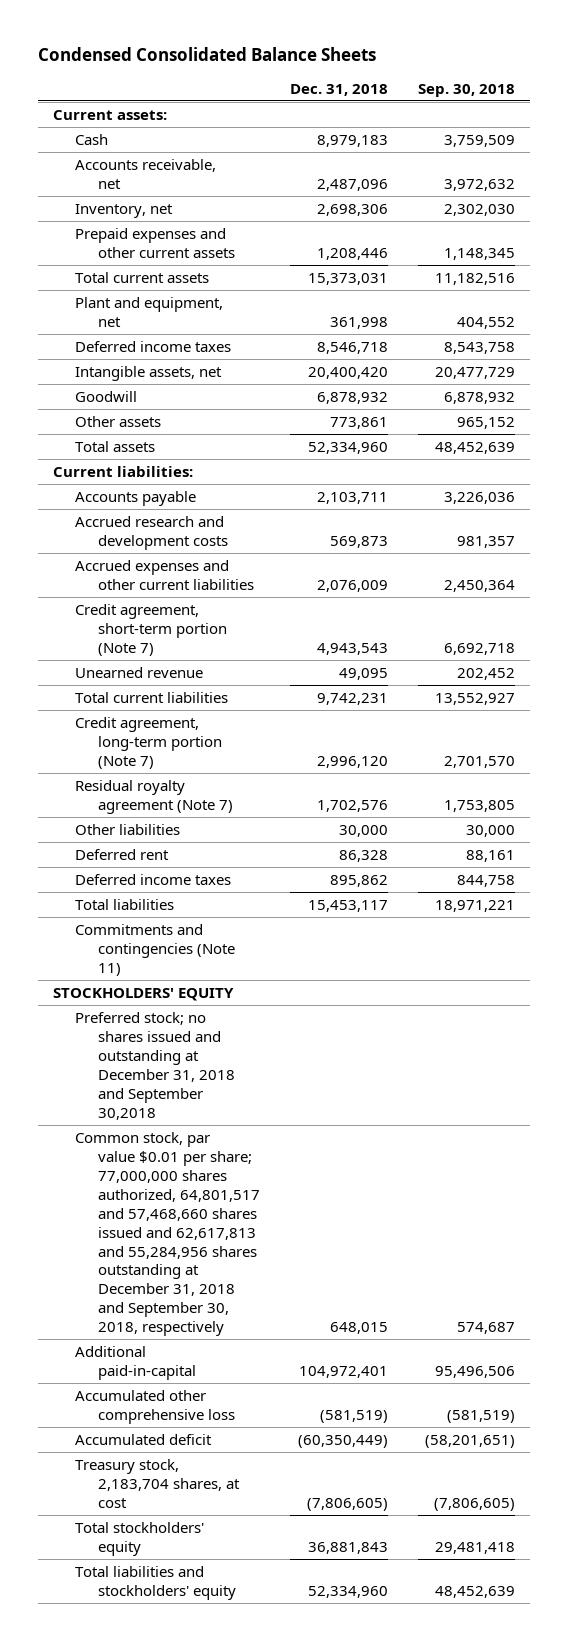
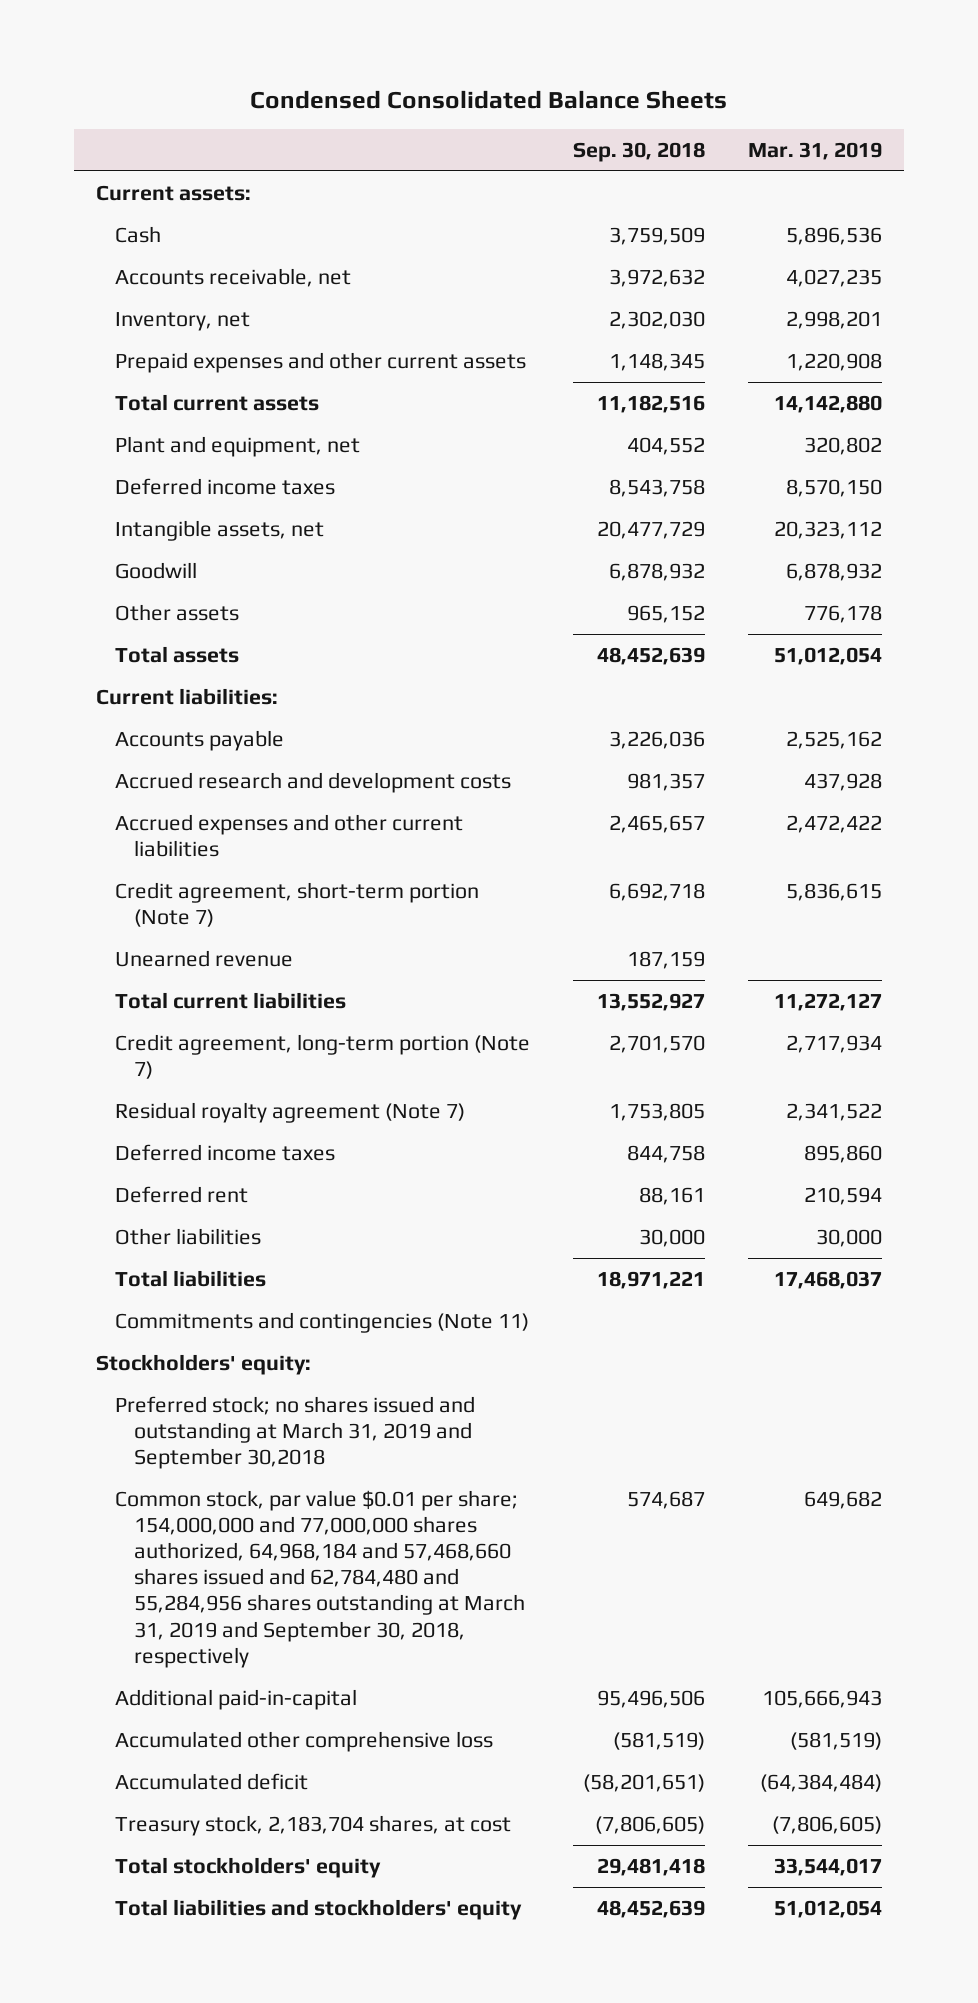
[289,83,388,96] Dec. 31, 2018 -> none
none -> [748,141,883,160] Mar. 31, 2019
[443,579,515,592] 2,450,364 -> [609,814,706,833] 2,465,657
[456,667,515,680] 202,452 -> [627,950,706,969] 187,159
[75,848,170,860] Deferred rent -> [115,1185,249,1203] Deferred rent
[75,823,181,835] Other liabilities -> [115,1227,262,1245] Other liabilities
[52,987,234,1001] STOCKHOLDERS' EQUITY -> [95,1353,311,1375] Stockholders' equity:
[75,1011,236,1120] Preferred stock; no shares issued and outstanding at December 31, 2018 and September 30,2018 -> [115,1395,476,1470] Preferred stock; no shares issued and outstanding at March 31, 2019 and September 30,2018
[75,1131,261,1337] Common stock, par value $0.01 per share; 77,000,000 shares authorized, 64,801,517 and 57,468,660 shares issued and 62,617,813 and 55,284,956 shares outstanding at December 31, 2018 and September 30, 2018, respectively -> [115,1489,526,1668] Common stock, par value $0.01 per share; 154,000,000 and 77,000,000 shares authorized, 64,968,184 and 57,468,660 shares issued and 62,784,480 and 55,284,956 shares outstanding at March 31, 2019 and September 30, 2018, respectively

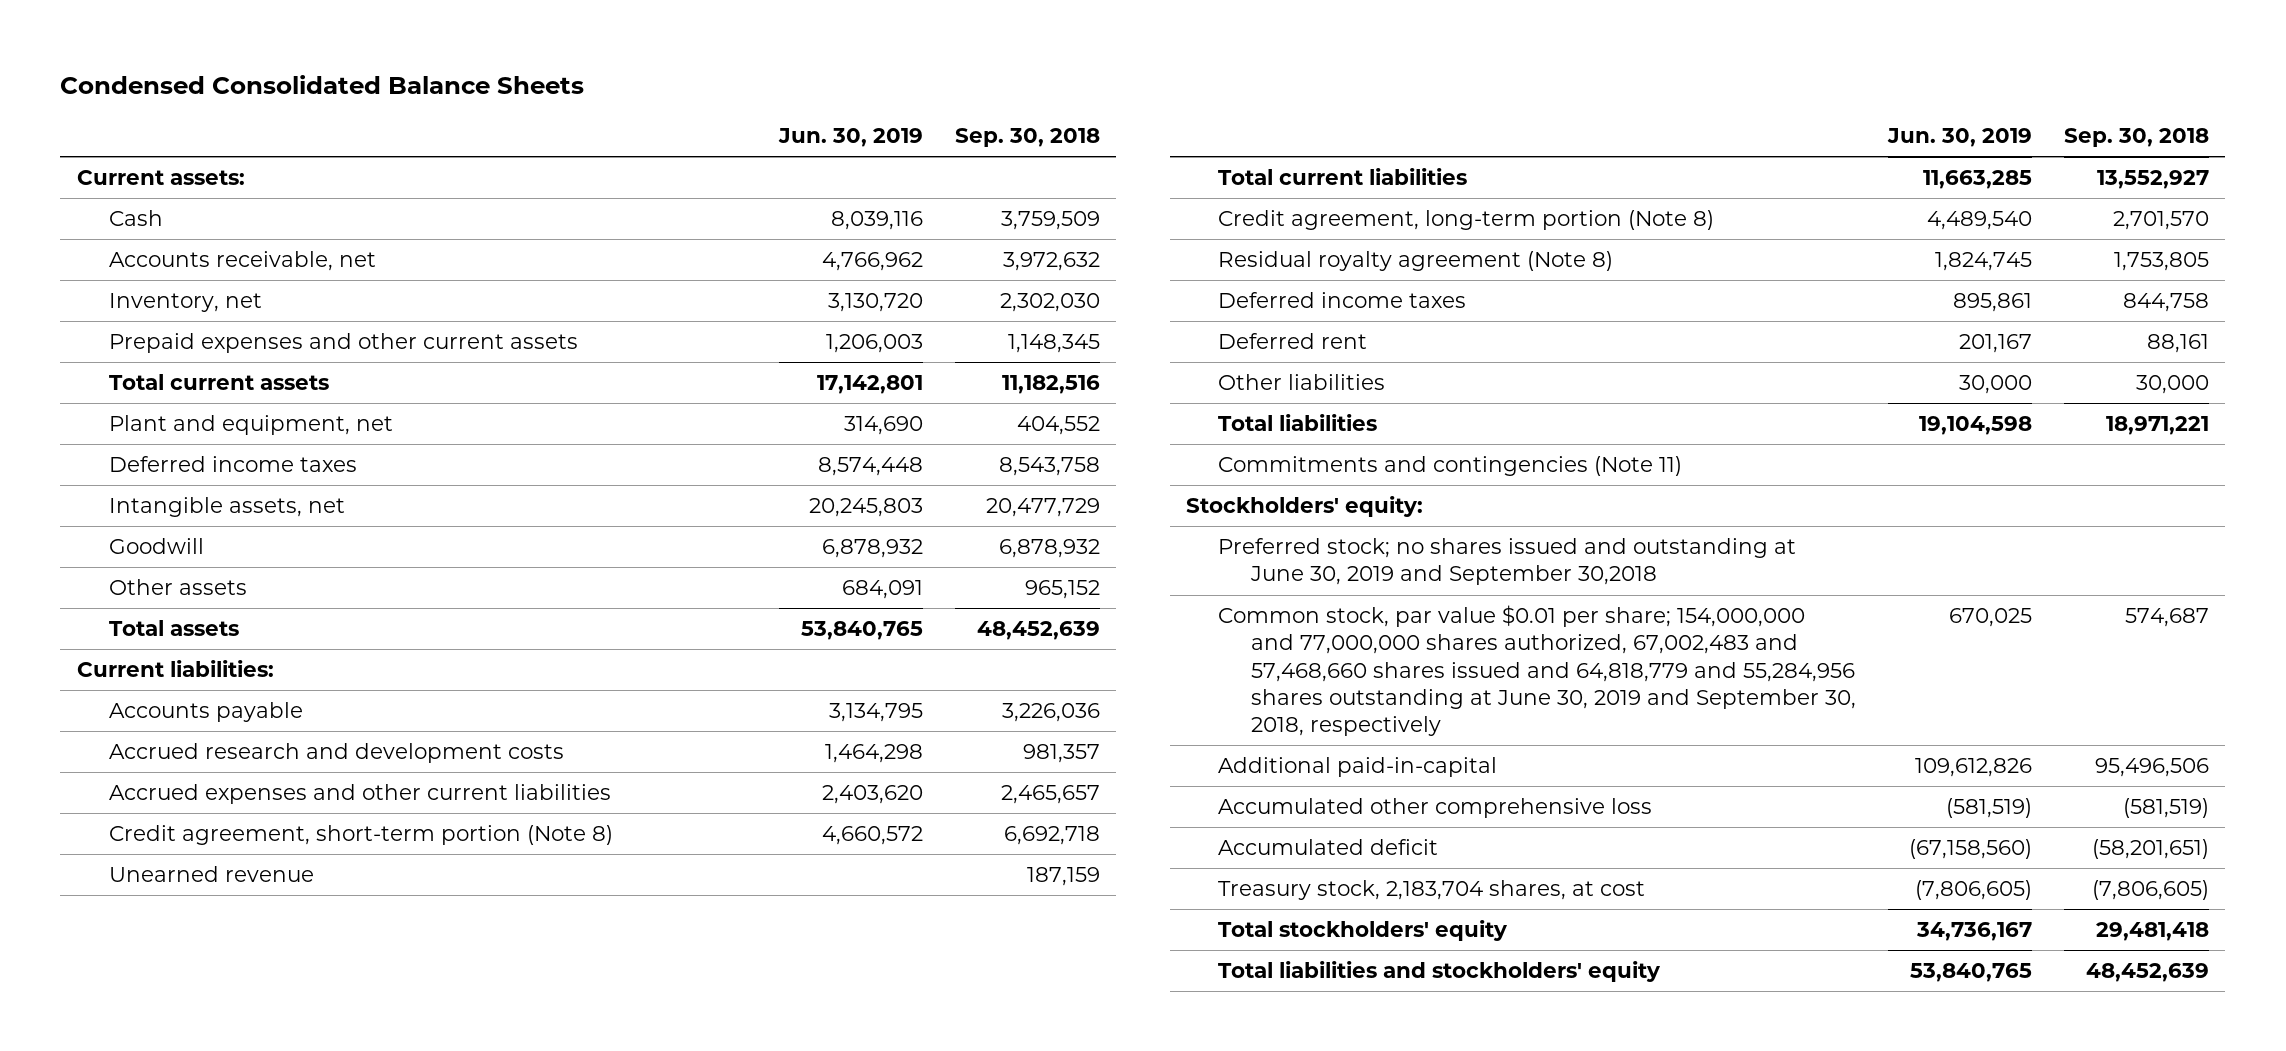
[748,141,883,160] Mar. 31, 2019 -> none
none -> [777,128,923,148] Jun. 30, 2019
[115,881,480,928] Credit agreement, short-term portion (Note 7) -> [109,825,614,846] Credit agreement, short-term portion (Note 8)
[115,1033,531,1080] Credit agreement, long-term portion (Note 7) -> [1218,210,1715,231] Credit agreement, long-term portion (Note 8)
[115,1101,466,1123] Residual royalty agreement (Note 7) -> [1218,251,1614,272] Residual royalty agreement (Note 8)
[115,1395,476,1470] Preferred stock; no shares issued and outstanding at March 31, 2019 and September 30,2018 -> [1218,538,1797,586] Preferred stock; no shares issued and outstanding at June 30, 2019 and September 30,2018
[115,1489,526,1668] Common stock, par value $0.01 per share; 154,000,000 and 77,000,000 shares authorized, 64,968,184 and 57,468,660 shares issued and 62,784,480 and 55,284,956 shares outstanding at March 31, 2019 and September 30, 2018, respectively -> [1218,605,1856,737] Common stock, par value $0.01 per share; 154,000,000 and 77,000,000 shares authorized, 67,002,483 and 57,468,660 shares issued and 64,818,779 and 55,284,956 shares outstanding at June 30, 2019 and September 30, 2018, respectively

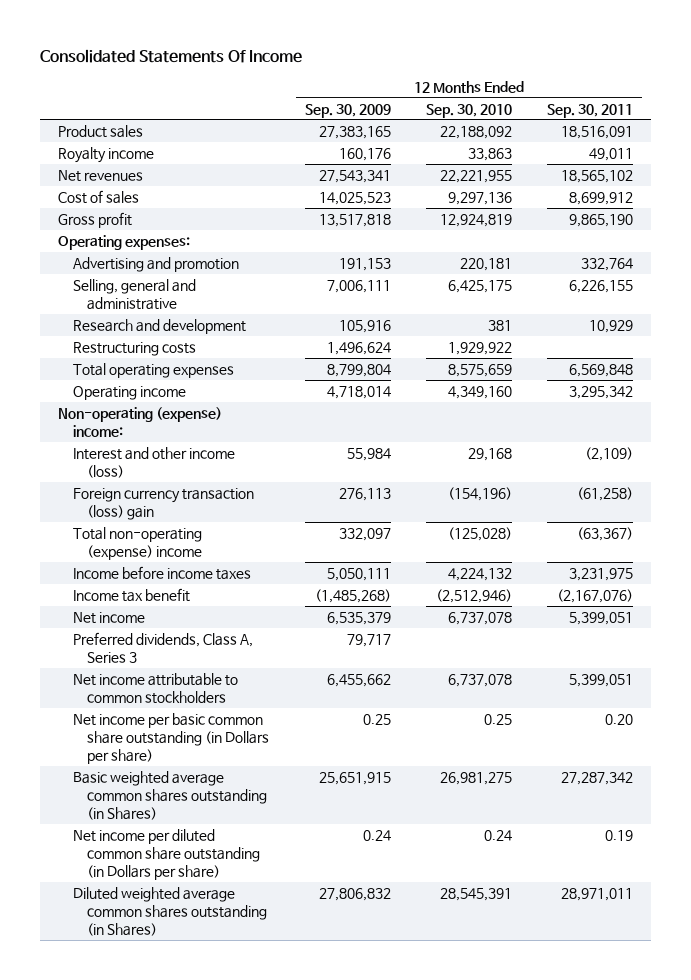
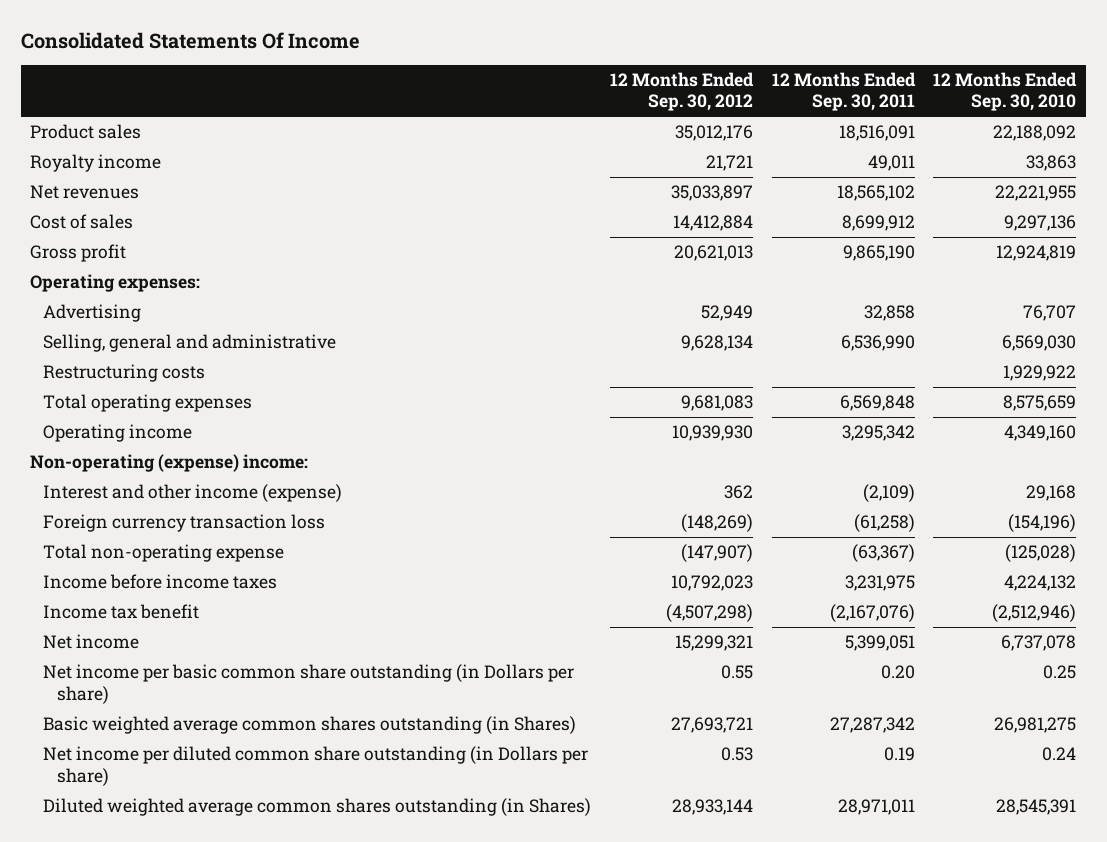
[304,103,391,118] Sep. 30, 2009 -> none
none -> [610,72,755,112] 12 Months Ended Sep. 30, 2012
[72,318,246,334] Research and development -> none
[72,256,239,272] Advertising and promotion -> [43,304,142,323] Advertising
[459,257,512,271] 220,181 -> [1023,305,1077,322] 76,707
[581,257,634,271] 332,764 -> [863,305,915,322] 32,858
[447,279,512,293] 6,425,175 -> [1002,335,1077,352] 6,569,030
[569,279,634,293] 6,226,155 -> [840,335,915,352] 6,536,990
[72,446,235,479] Interest and other income (loss) -> [43,484,343,503] Interest and other income (expense)
[72,487,254,521] Foreign currency transaction (loss) gain -> [43,514,326,533] Foreign currency transaction loss
[72,526,203,561] Total non-operating (expense) income -> [43,544,285,563] Total non-operating expense
[72,631,253,664] Preferred dividends, Class A, Series 3 -> none
[72,672,238,705] Net income attributable to common stockholders -> none

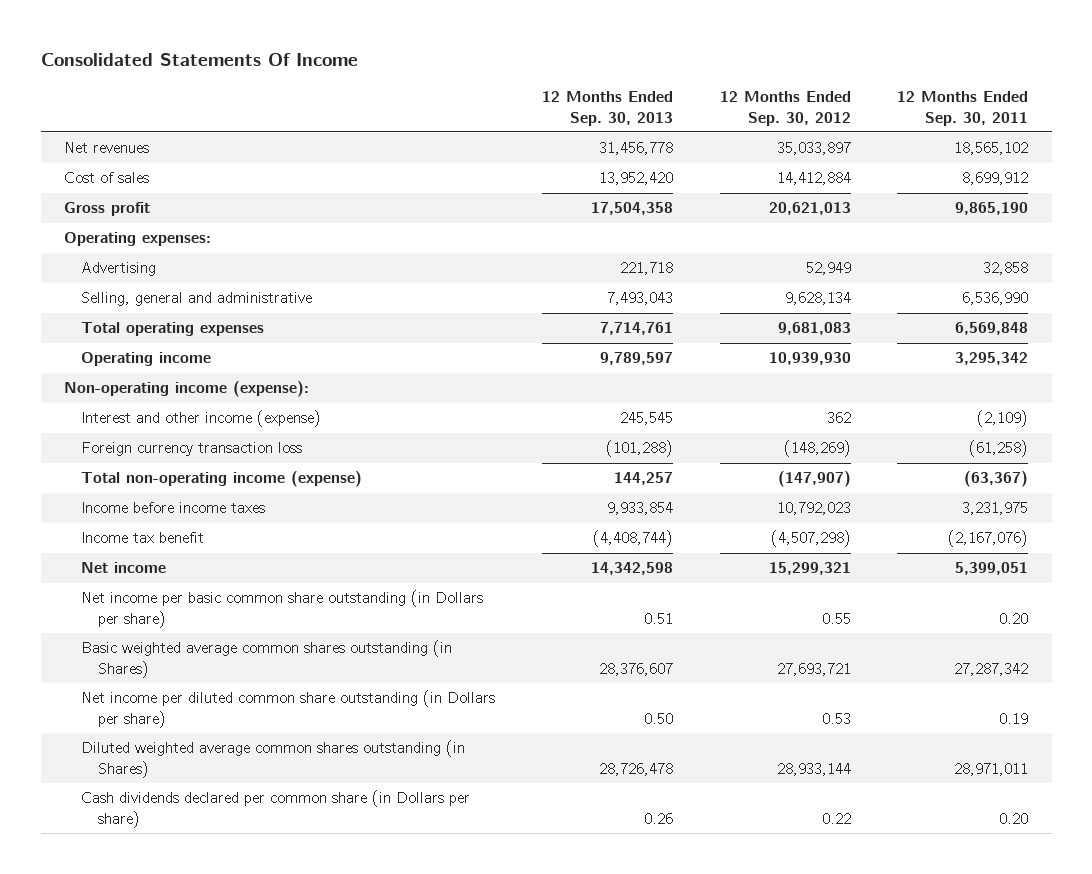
[933,72,1078,112] 12 Months Ended Sep. 30, 2010 -> none
none -> [541,90,673,126] 12 Months Ended Sep. 30, 2013
[30,124,142,140] Product sales -> none
[30,154,162,173] Royalty income -> none
[43,364,206,383] Restructuring costs -> none
[30,454,309,473] Non-operating (expense) income: -> [64,381,310,398] Non-operating income (expense):
[43,544,285,563] Total non-operating expense -> [81,471,363,488] Total non-operating income (expense)
none -> [81,790,471,828] Cash dividends declared per common share (in Dollars per share)

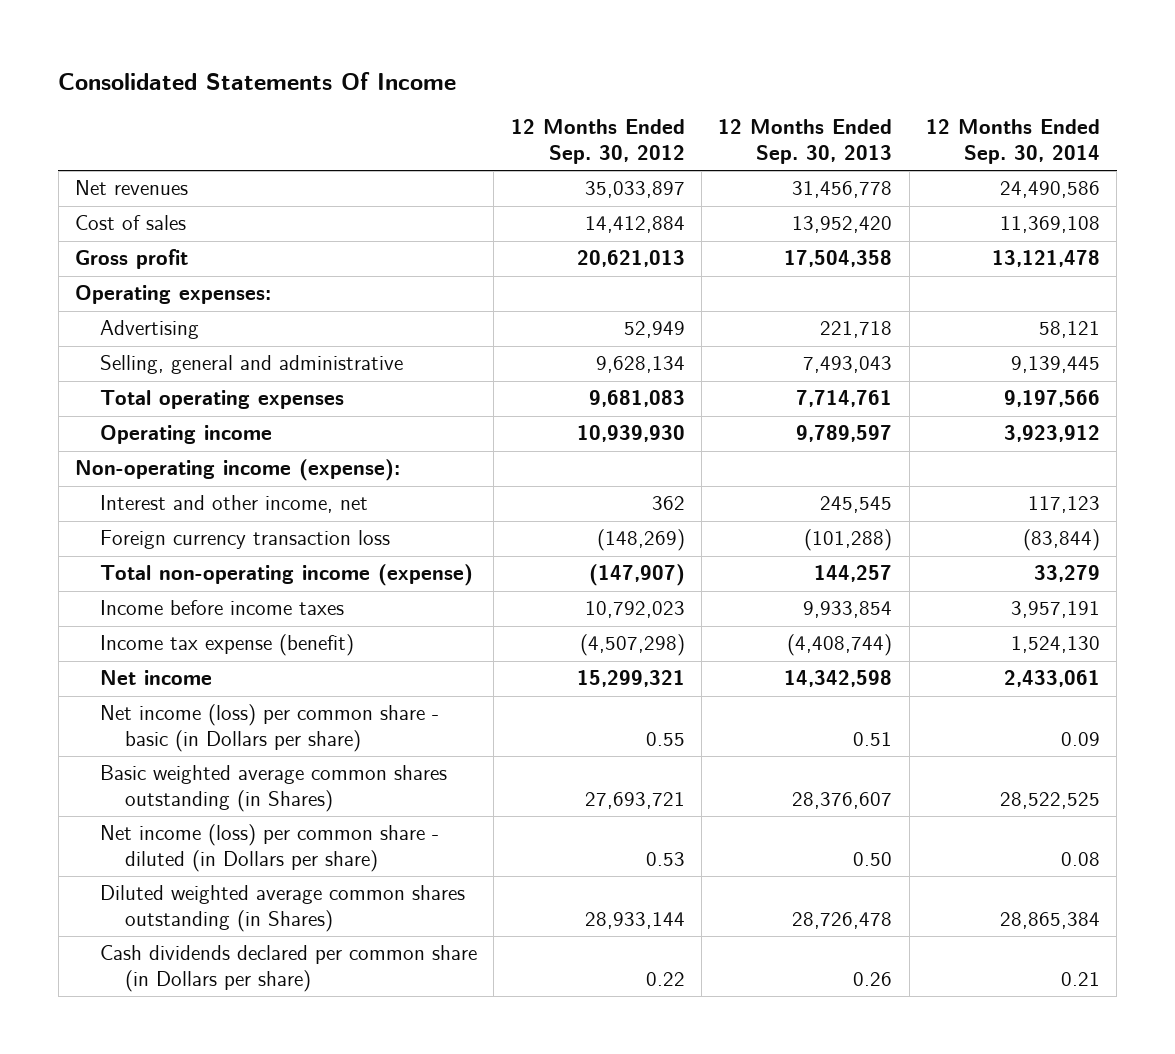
[897,90,1029,126] 12 Months Ended Sep. 30, 2011 -> none
none -> [925,119,1100,164] 12 Months Ended Sep. 30, 2014
[81,410,322,428] Interest and other income (expense) -> [99,495,368,514] Interest and other income, net
[81,532,205,544] Income tax benefit -> [99,634,354,657] Income tax expense (benefit)
[81,590,484,628] Net income per basic common share outstanding (in Dollars per share) -> [99,704,439,753] Net income (loss) per common share - basic (in Dollars per share)
[81,690,496,728] Net income per diluted common share outstanding (in Dollars per share) -> [99,824,439,873] Net income (loss) per common share - diluted (in Dollars per share)

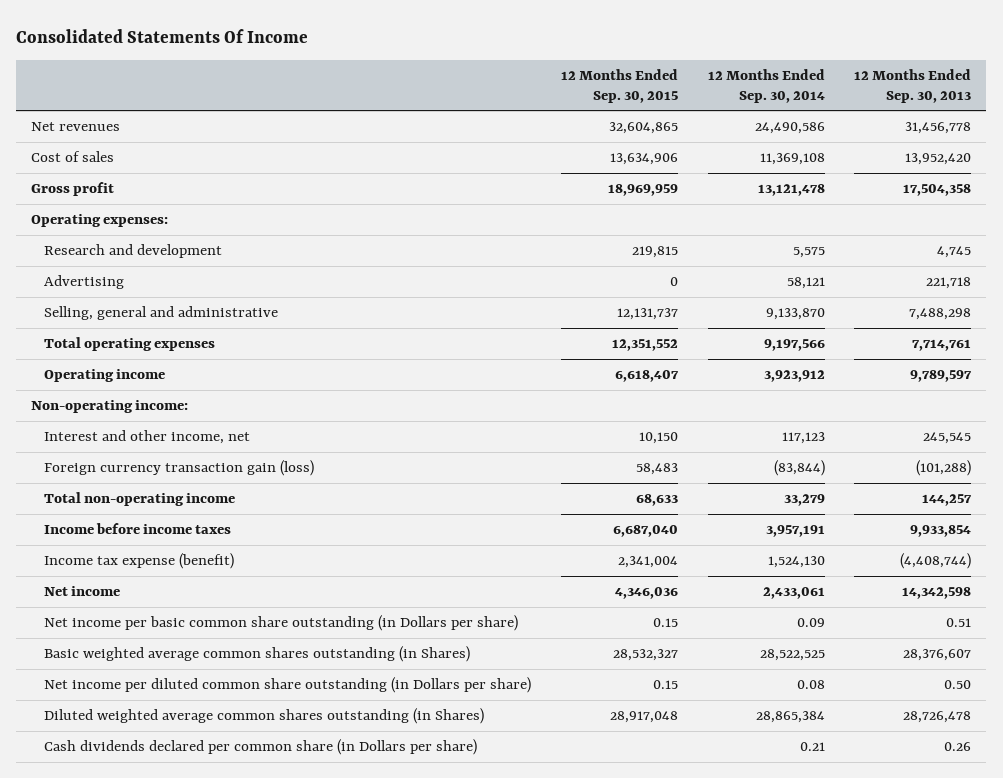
[510,119,685,164] 12 Months Ended Sep. 30, 2012 -> none
none -> [560,68,678,103] 12 Months Ended Sep. 30, 2015
none -> [43,244,222,259] Research and development
[803,356,893,374] 7,493,043 -> [909,308,972,321] 7,488,298
[1010,356,1100,374] 9,139,445 -> [765,308,825,321] 9,133,870
[74,459,400,482] Non-operating income (expense): -> [31,400,189,414] Non-operating income:
[99,530,390,550] Foreign currency transaction loss -> [43,460,314,477] Foreign currency transaction gain (loss)
[99,564,473,587] Total non-operating income (expense) -> [43,492,235,507] Total non-operating income
[99,704,439,753] Net income (loss) per common share - basic (in Dollars per share) -> [43,615,518,632] Net income per basic common share outstanding (in Dollars per share)
[99,824,439,873] Net income (loss) per common share - diluted (in Dollars per share) -> [43,677,531,694] Net income per diluted common share outstanding (in Dollars per share)

